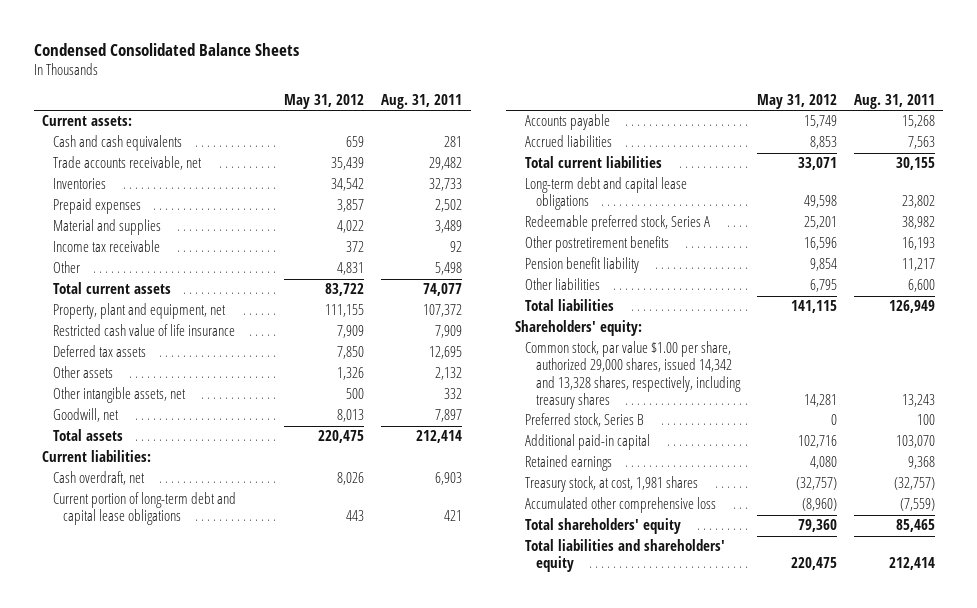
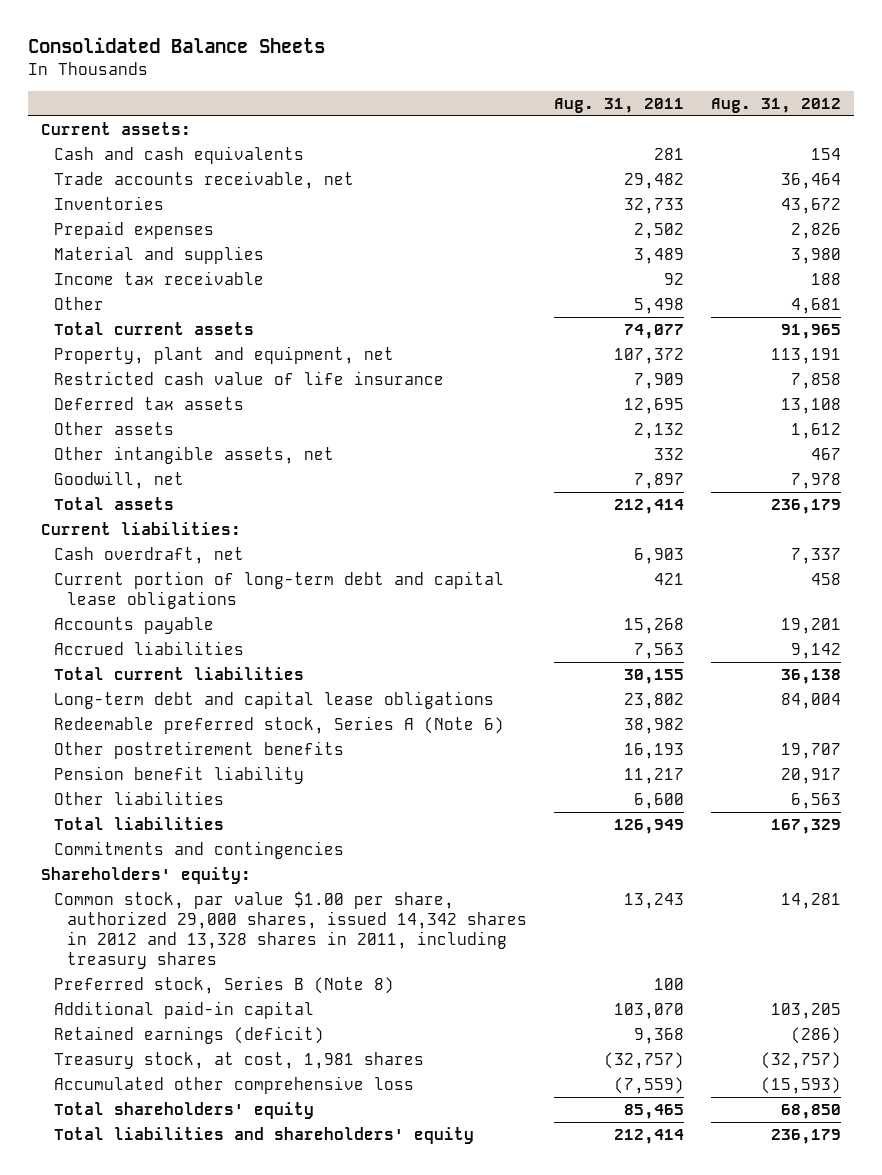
[34,43,300,57] Condensed Consolidated Balance Sheets -> [28,37,326,54] Consolidated Balance Sheets
[284,94,365,110] May 31, 2012 -> none
none -> [710,98,841,114] Aug. 31, 2012
[525,215,711,232] Redeemable preferred stock, Series A -> [54,716,505,735] Redeemable preferred stock, Series A (Note 6)
none -> [54,841,345,860] Commitments and contingencies
[525,341,741,409] Common stock, par value $1.00 per share, authorized 29,000 shares, issued 14,342 and 13,328 shares, respectively, including treasury shares -> [54,891,528,969] Common stock, par value $1.00 per share, authorized 29,000 shares, issued 14,342 shares in 2012 and 13,328 shares in 2011, including treasury shares
[525,413,645,428] Preferred stock, Series B -> [54,976,395,995] Preferred stock, Series B (Note 8)
[525,455,613,472] Retained earnings -> [54,1026,325,1045] Retained earnings (deficit)

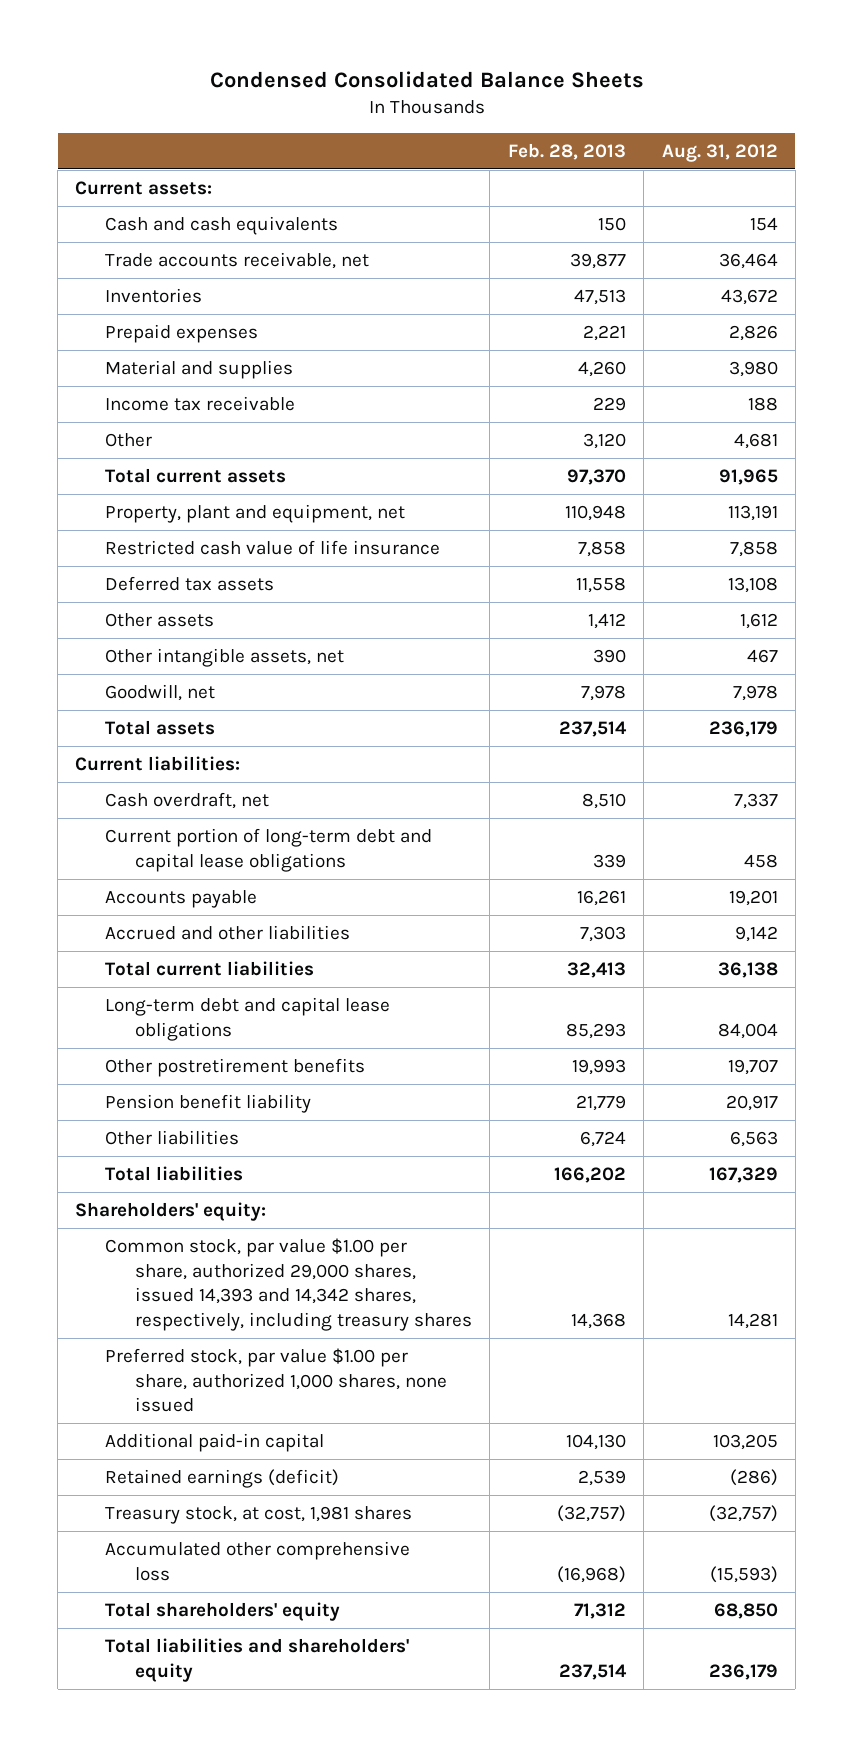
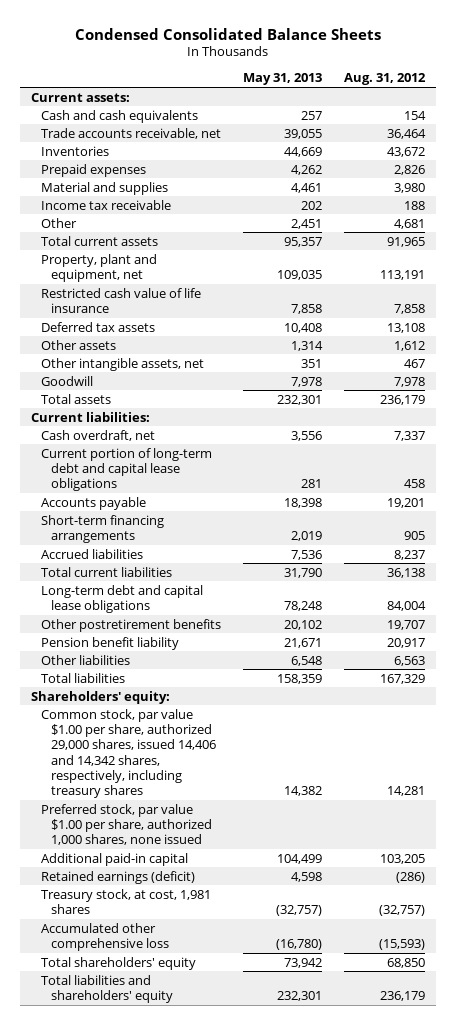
[507,142,626,160] Feb. 28, 2013 -> none
none -> [242,73,322,86] May 31, 2013
[105,684,216,702] Goodwill, net -> [40,375,93,386] Goodwill
none -> [40,514,164,543] Short-term financing arrangements
[105,925,351,941] Accrued and other liabilities -> [40,548,143,559] Accrued liabilities
[734,926,778,943] 9,142 -> [393,549,425,560] 8,237
[105,1238,473,1331] Common stock, par value $1.00 per share, authorized 29,000 shares, issued 14,393 and 14,342 shares, respectively, including treasury shares -> [40,708,216,799] Common stock, par value $1.00 per share, authorized 29,000 shares, issued 14,406 and 14,342 shares, respectively, including treasury shares

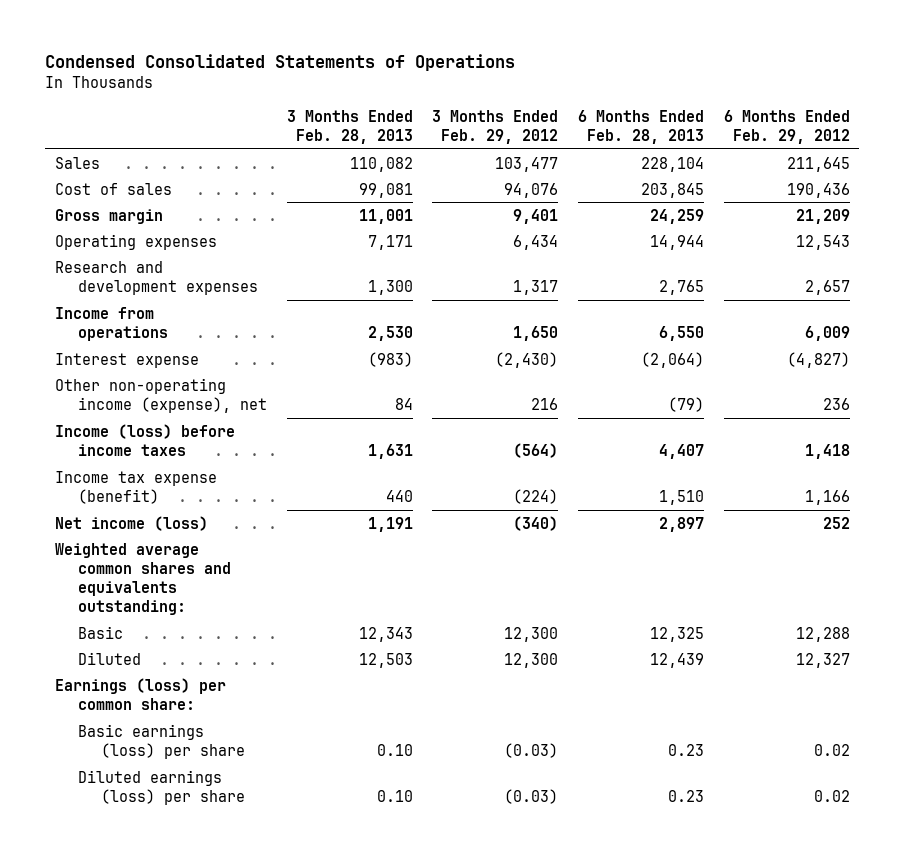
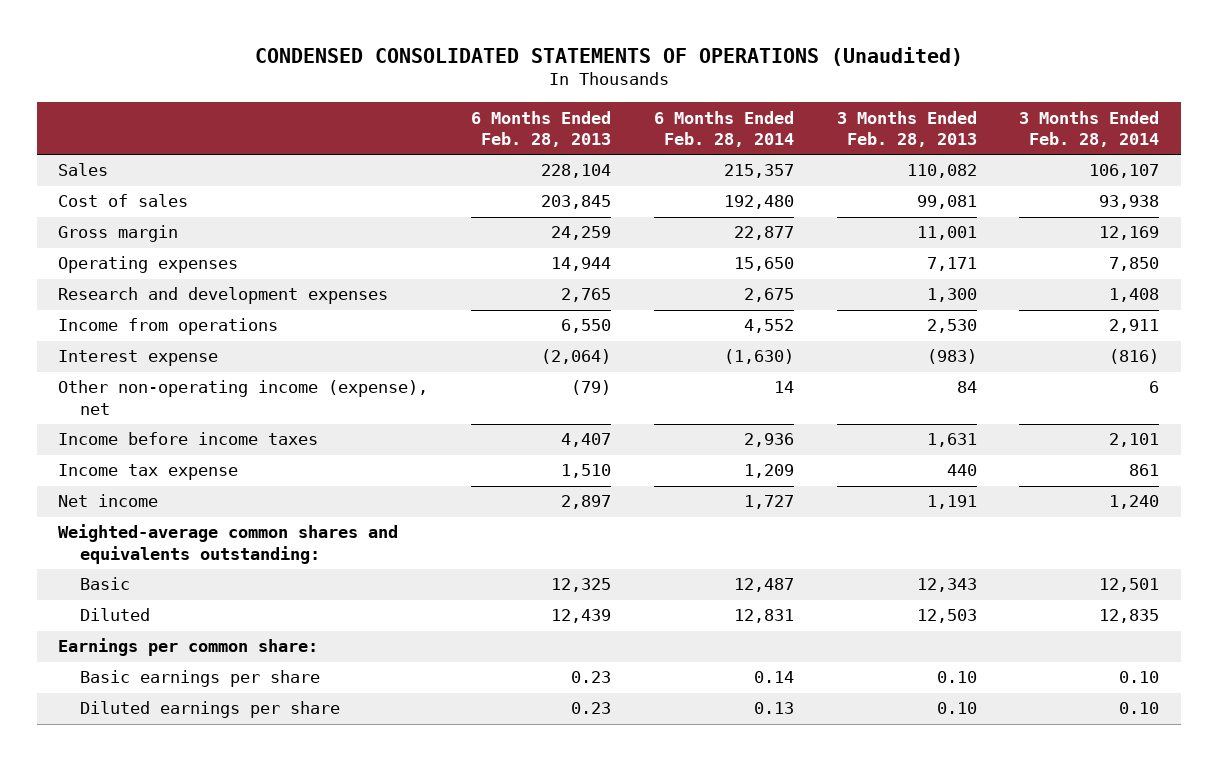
[45,54,516,72] Condensed Consolidated Statements of Operations -> [254,46,963,66] CONDENSED CONSOLIDATED STATEMENTS OF OPERATIONS (Unaudited)
[432,109,559,145] 3 Months Ended Feb. 29, 2012 -> none
[723,109,850,145] 6 Months Ended Feb. 29, 2012 -> none
none -> [653,110,794,147] 6 Months Ended Feb. 28, 2014
none -> [1019,110,1160,147] 3 Months Ended Feb. 28, 2014
[55,423,236,456] Income (loss) before income taxes -> [58,432,319,446] Income before income taxes
[55,470,218,504] Income tax expense (benefit) -> [58,464,239,481] Income tax expense
[55,515,209,531] Net income (loss) -> [58,494,159,508] Net income
[55,542,232,616] Weighted average common shares and equivalents outstanding: -> [58,524,399,564] Weighted-average common shares and equivalents outstanding:
[55,677,227,710] Earnings (loss) per common share: -> [58,638,319,657] Earnings per common share:
[78,723,245,759] Basic earnings (loss) per share -> [80,670,321,688] Basic earnings per share
[78,769,245,805] Diluted earnings (loss) per share -> [80,701,341,719] Diluted earnings per share

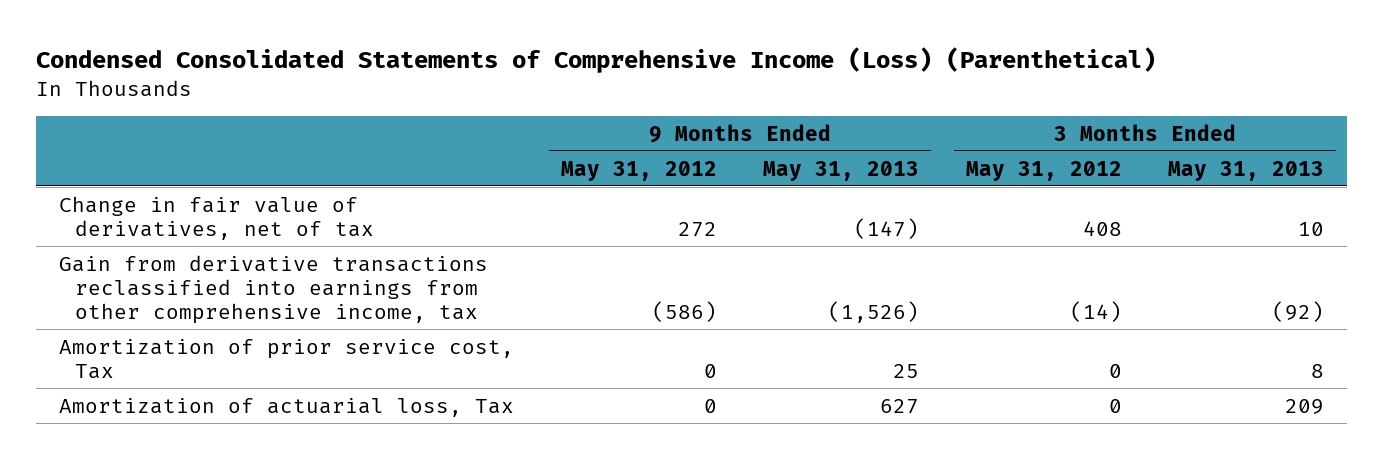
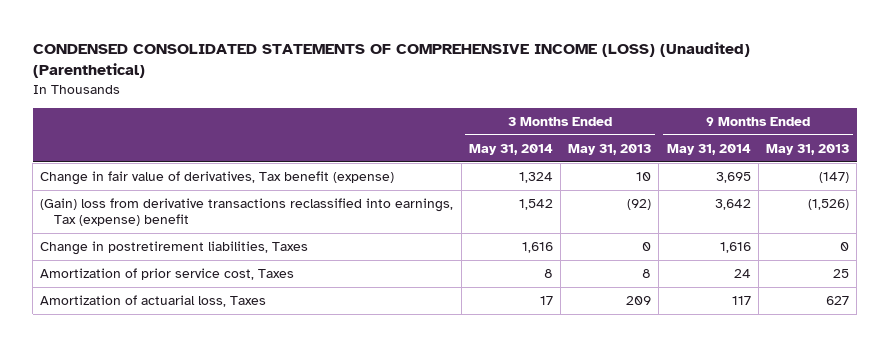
[36,46,1157,73] Condensed Consolidated Statements of Comprehensive Income (Loss) (Parenthetical) -> [32,42,750,79] CONDENSED CONSOLIDATED STATEMENTS OF COMPREHENSIVE INCOME (LOSS) (Unaudited) (Parenthetical)
[560,160,717,181] May 31, 2012 -> none
[965,160,1122,181] May 31, 2012 -> none
none -> [468,144,553,156] May 31, 2014
none -> [666,144,751,156] May 31, 2014
[59,195,374,240] Change in fair value of derivatives, net of tax -> [40,171,395,186] Change in fair value of derivatives, Tax benefit (expense)
[59,254,489,324] Gain from derivative transactions reclassified into earnings from other comprehensive income, tax -> [40,198,454,227] (Gain) loss from derivative transactions reclassified into earnings, Tax (expense) benefit
none -> [40,241,309,256] Change in postretirement liabilities, Taxes
[59,338,515,379] Amortization of prior service cost, Tax -> [40,268,295,281] Amortization of prior service cost, Taxes
[59,397,515,417] Amortization of actuarial loss, Tax -> [40,295,267,308] Amortization of actuarial loss, Taxes

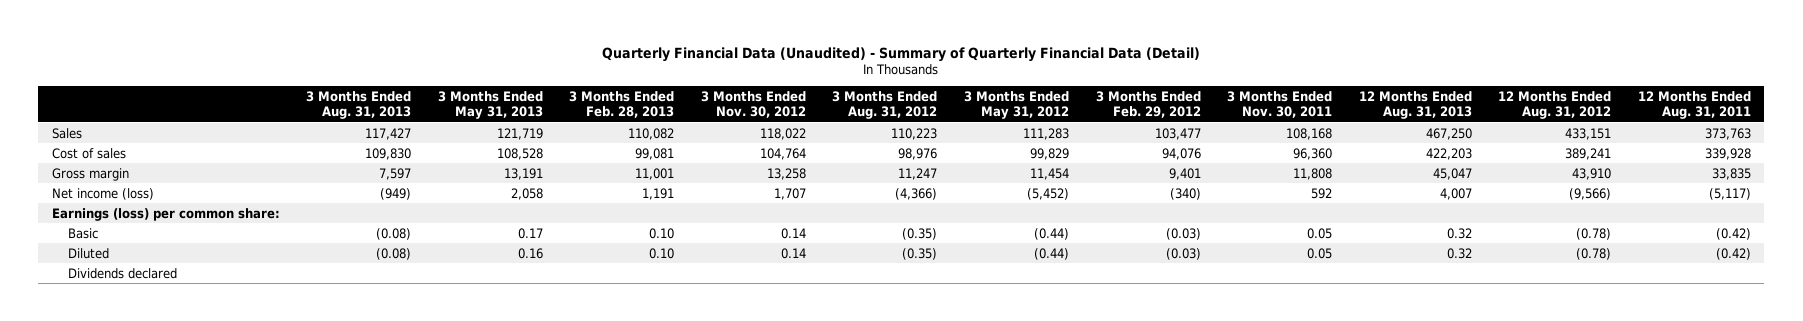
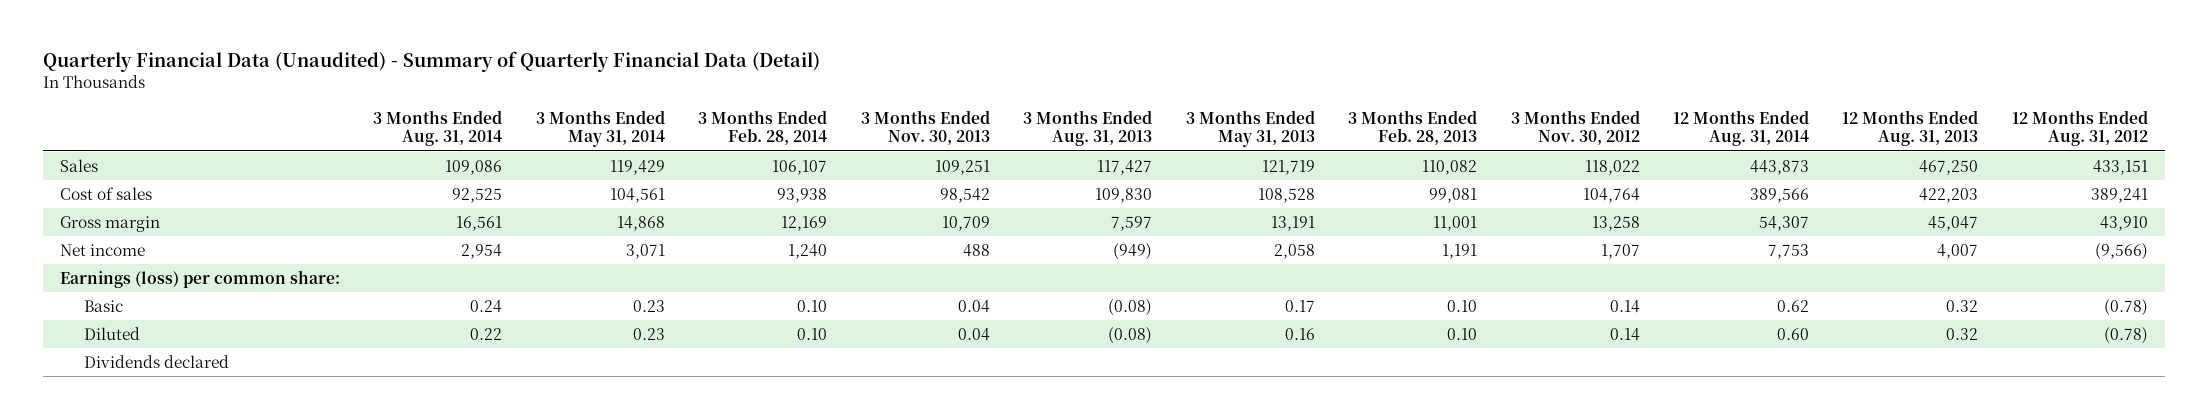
[832,90,938,120] 3 Months Ended Aug. 31, 2012 -> none
[964,90,1070,120] 3 Months Ended May 31, 2012 -> none
[1095,90,1201,119] 3 Months Ended Feb. 29, 2012 -> none
[1227,90,1333,119] 3 Months Ended Nov. 30, 2011 -> none
[1637,90,1751,120] 12 Months Ended Aug. 31, 2011 -> none
none -> [373,109,503,147] 3 Months Ended Aug. 31, 2014
none -> [535,109,665,148] 3 Months Ended May 31, 2014
none -> [698,109,828,146] 3 Months Ended Feb. 28, 2014
none -> [860,109,990,146] 3 Months Ended Nov. 30, 2013
none -> [1672,109,1809,147] 12 Months Ended Aug. 31, 2014
[51,187,154,200] Net income (loss) -> [59,243,145,256] Net income

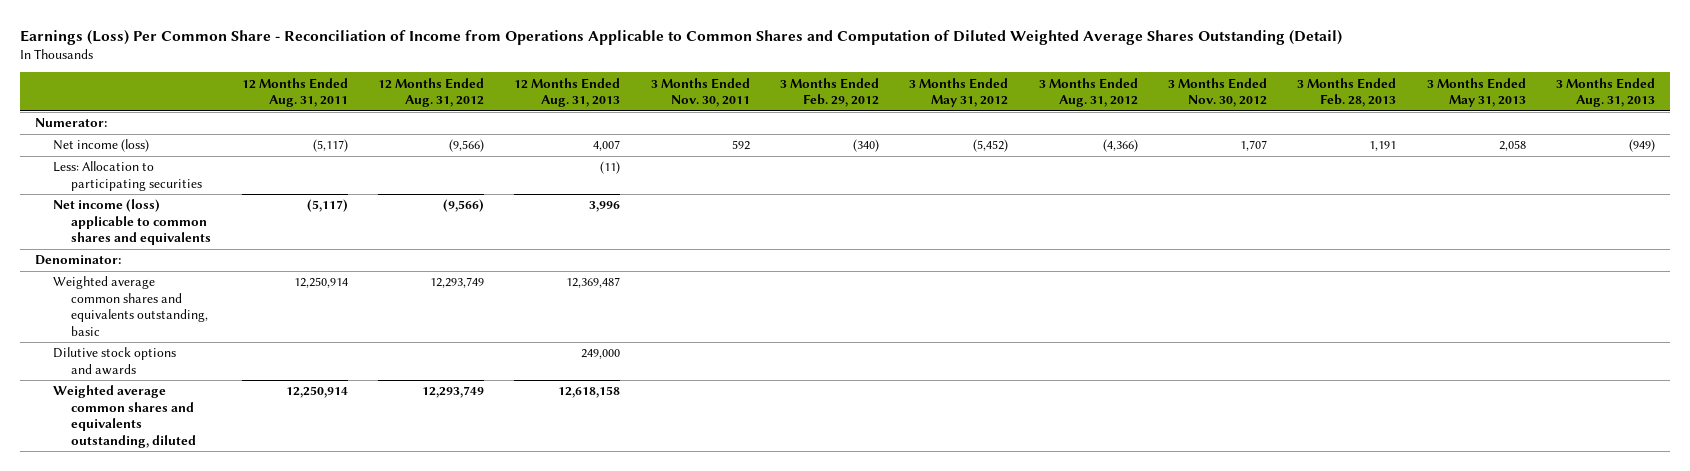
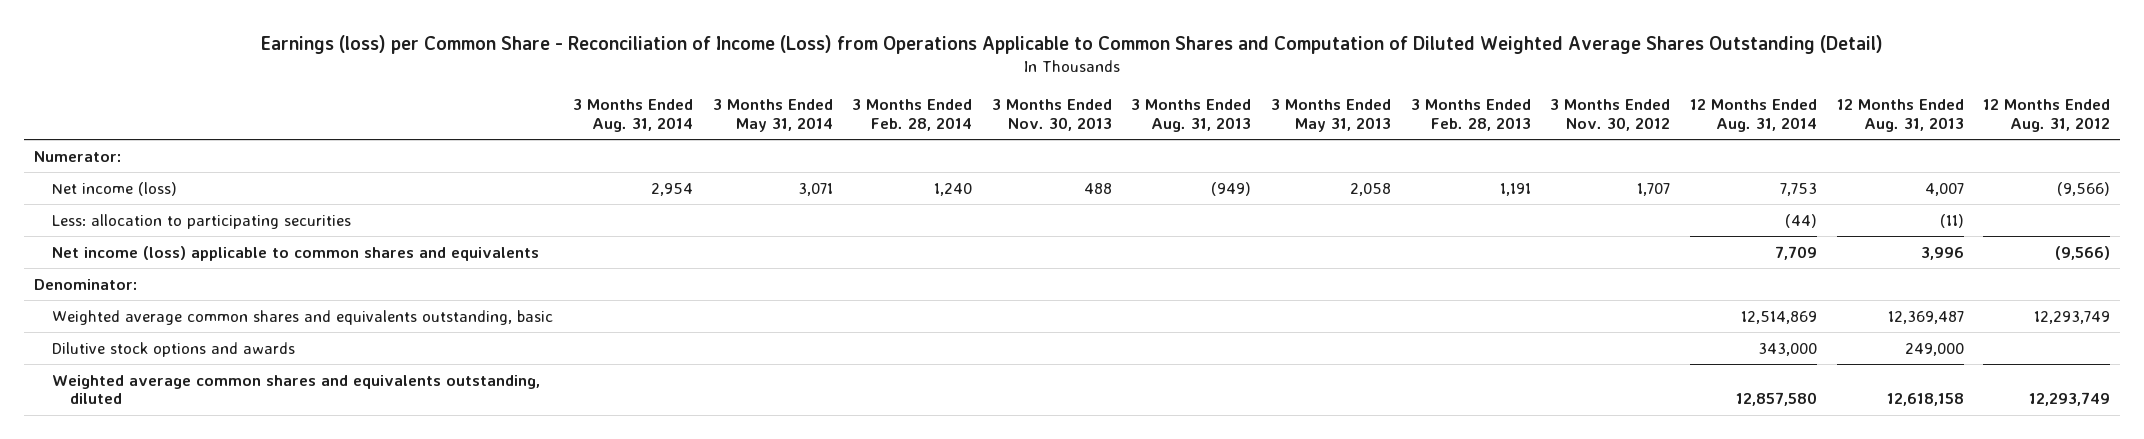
[20,29,1343,45] Earnings (Loss) Per Common Share - Reconciliation of Income from Operations Applicable to Common Shares and Computation of Diluted Weighted Average Shares Outstanding (Detail) -> [261,34,1884,54] Earnings (loss) per Common Share - Reconciliation of Income (Loss) from Operations Applicable to Common Shares and Computation of Diluted Weighted Average Shares Outstanding (Detail)
[241,77,348,108] 12 Months Ended Aug. 31, 2011 -> none
[650,77,750,108] 3 Months Ended Nov. 30, 2011 -> none
[780,77,880,108] 3 Months Ended Feb. 29, 2012 -> none
[909,77,1009,108] 3 Months Ended May 31, 2012 -> none
[1038,77,1138,108] 3 Months Ended Aug. 31, 2012 -> none
none -> [572,99,693,133] 3 Months Ended Aug. 31, 2014
none -> [712,99,833,133] 3 Months Ended May 31, 2014
none -> [852,99,973,132] 3 Months Ended Feb. 28, 2014
none -> [991,99,1112,132] 3 Months Ended Nov. 30, 2013
none -> [1689,99,1817,133] 12 Months Ended Aug. 31, 2014
[53,161,203,191] Less: Allocation to participating securities -> [52,213,352,229] Less: allocation to participating securities

